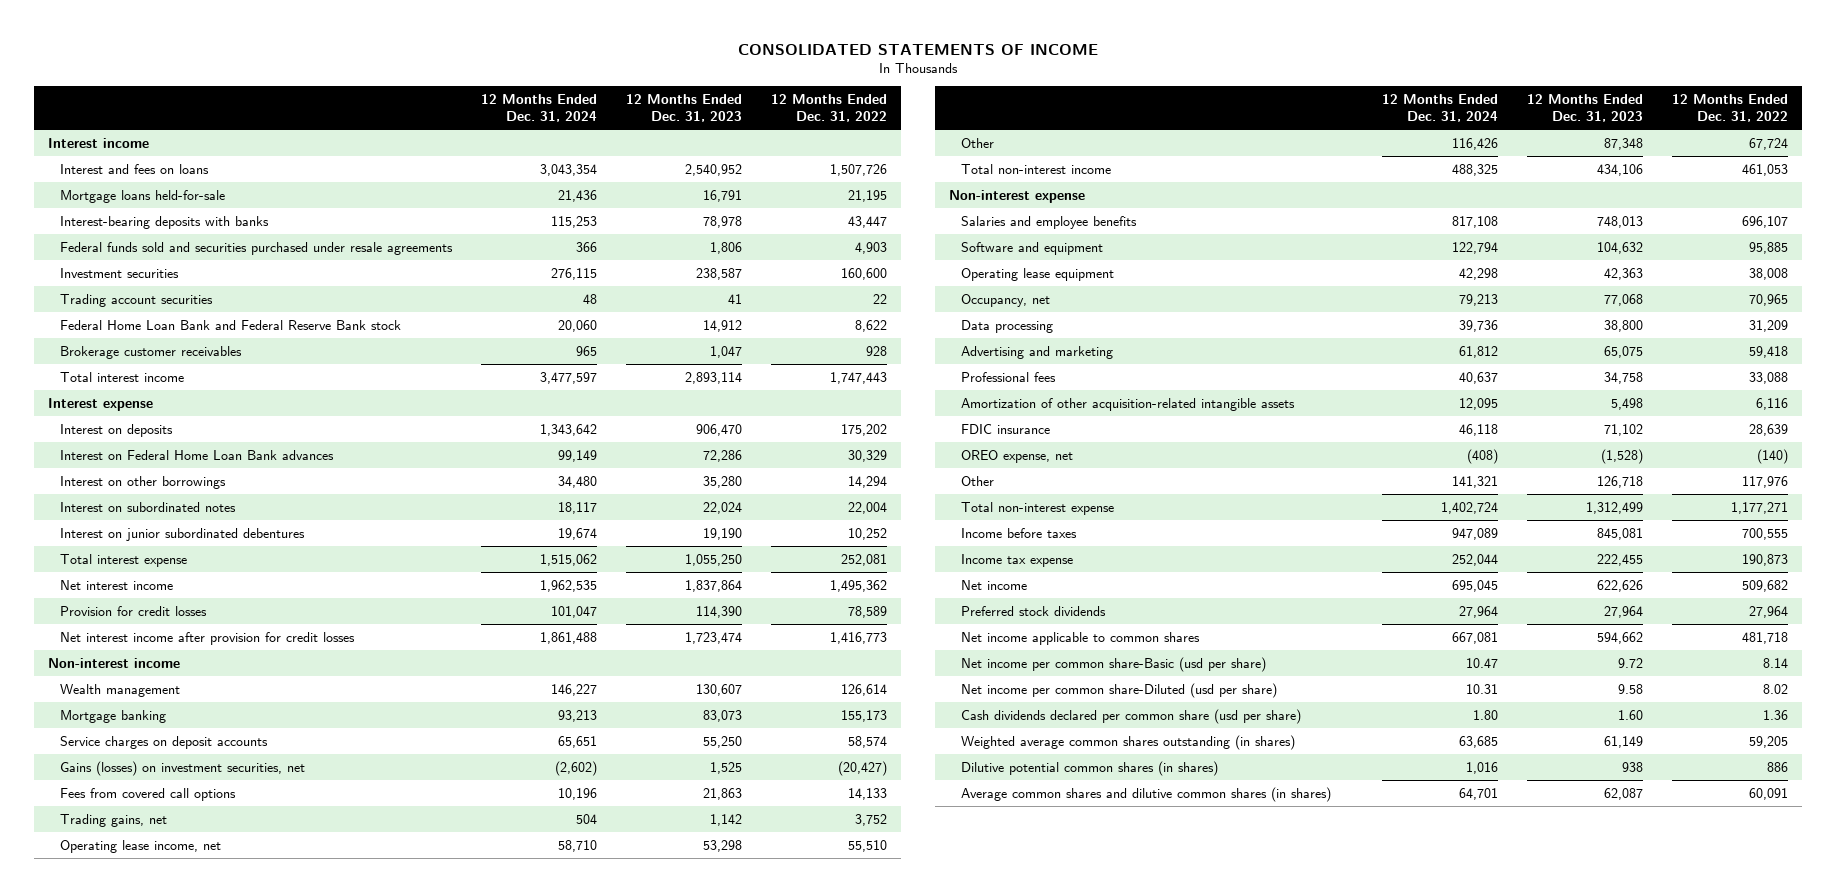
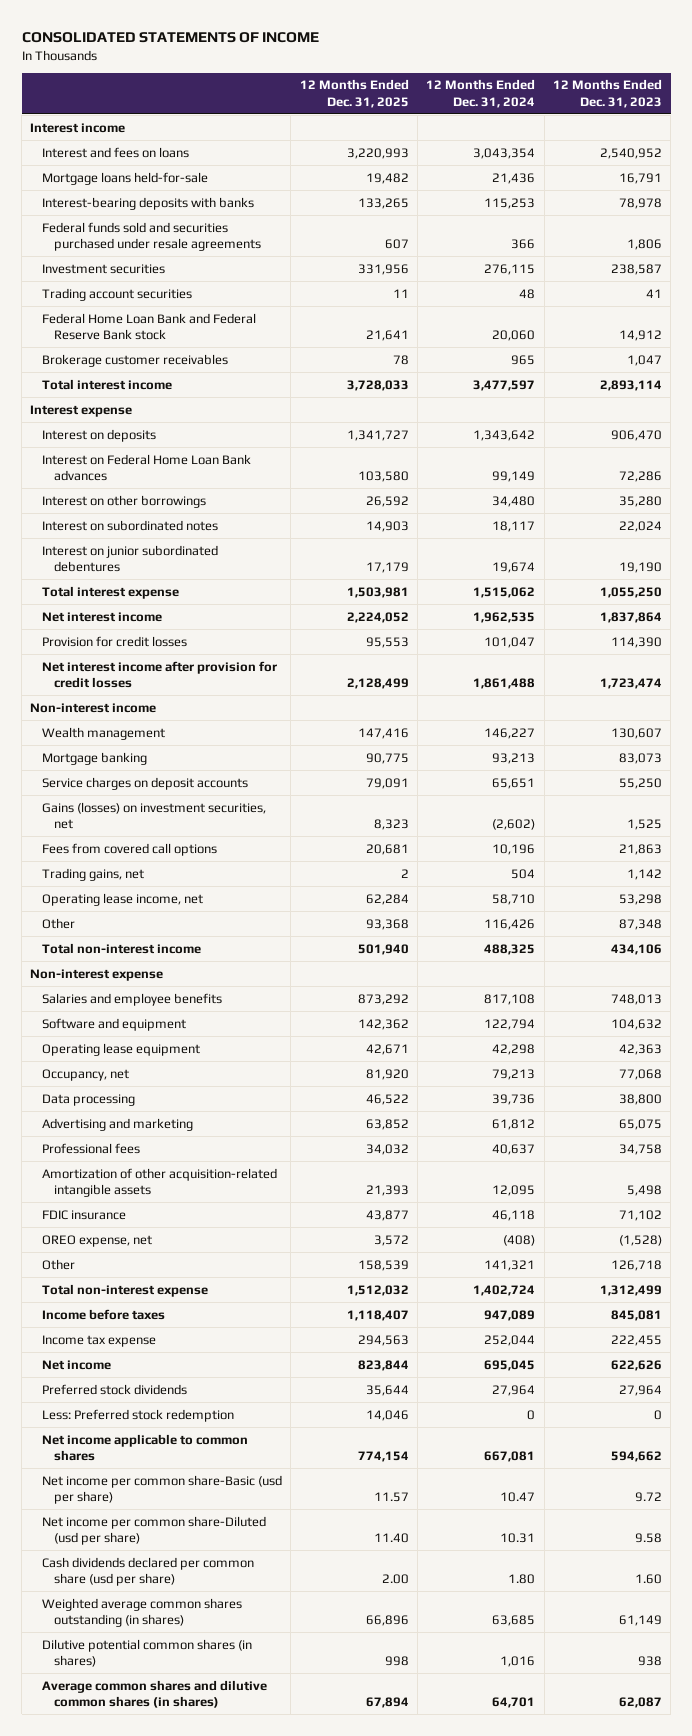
[770,94,887,122] 12 Months Ended Dec. 31, 2022 -> none
none -> [299,79,409,108] 12 Months Ended Dec. 31, 2025
none -> [42,1408,235,1422] Less: Preferred stock redemption

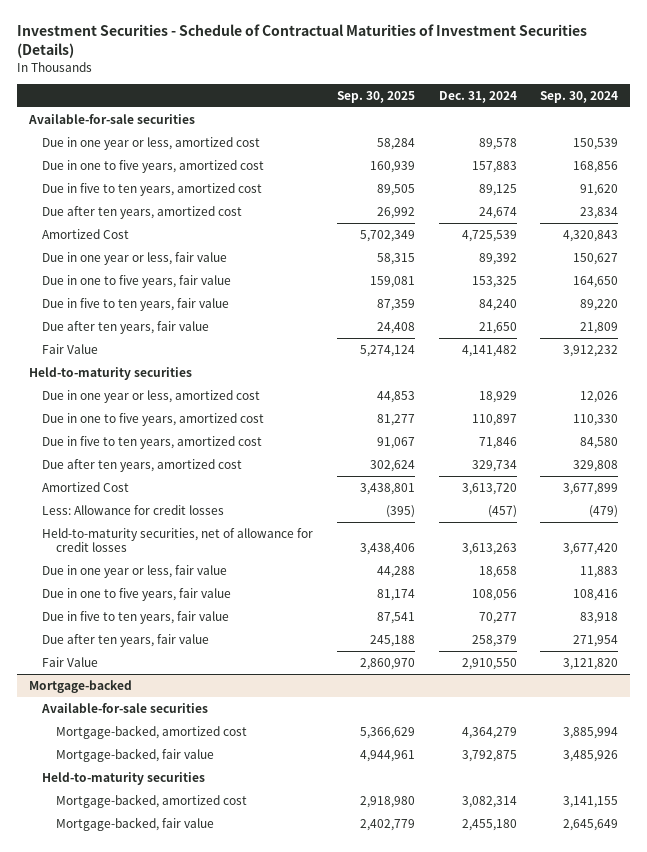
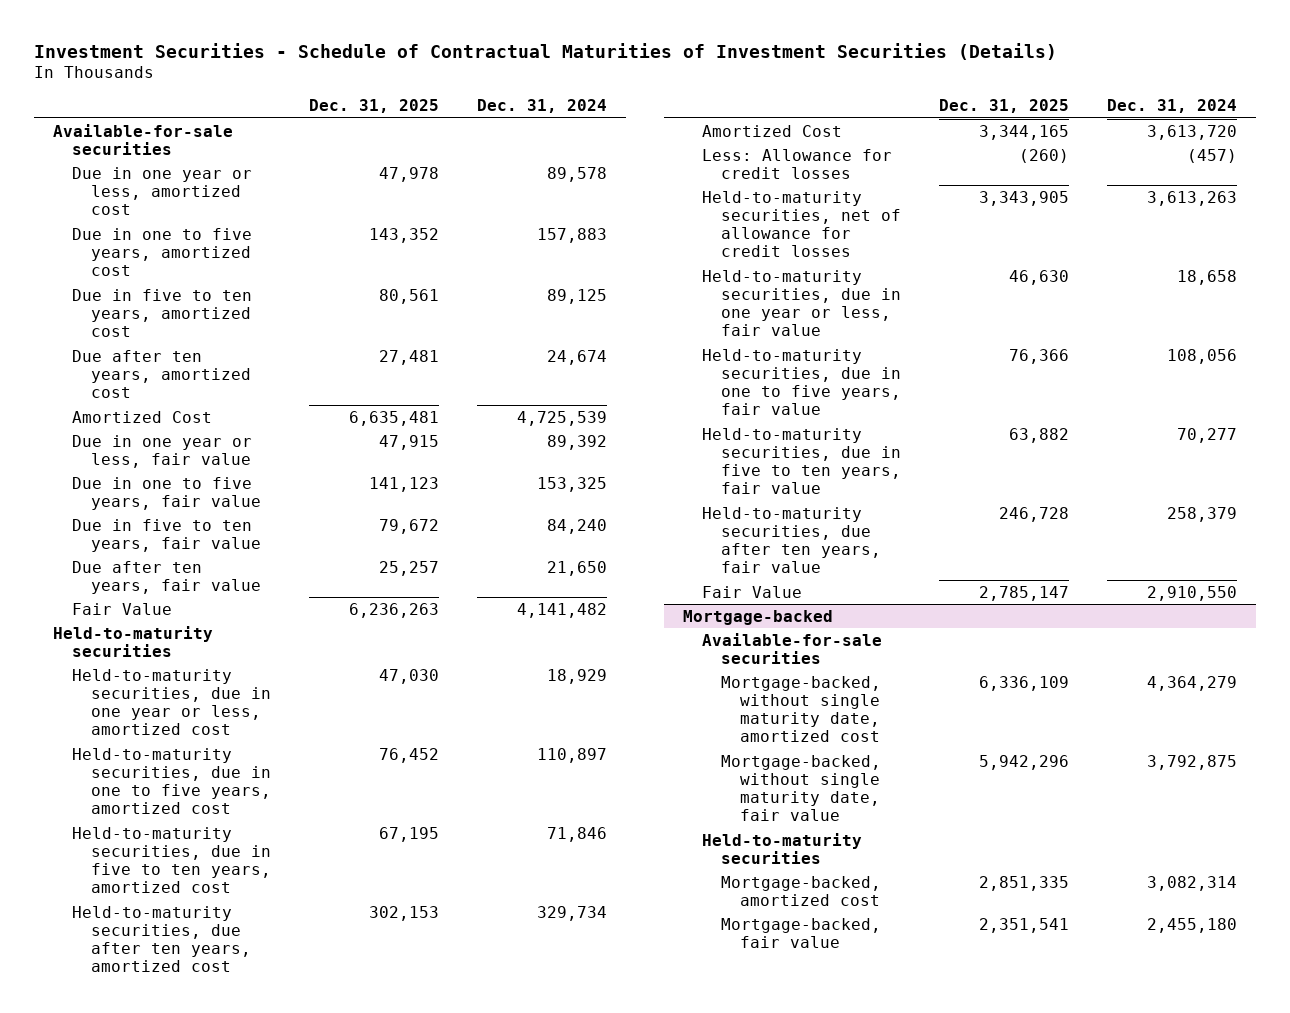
[336,90,415,103] Sep. 30, 2025 -> none
[540,90,619,103] Sep. 30, 2024 -> none
none -> [308,99,439,114] Dec. 31, 2025
[42,389,261,403] Due in one year or less, amortized cost -> [71,668,271,736] Held-to-maturity securities, due in one year or less, amortized cost
[42,412,265,426] Due in one to five years, amortized cost -> [71,747,271,815] Held-to-maturity securities, due in one to five years, amortized cost
[42,435,263,449] Due in five to ten years, amortized cost -> [71,826,271,894] Held-to-maturity securities, due in five to ten years, amortized cost
[42,458,243,472] Due after ten years, amortized cost -> [71,905,251,973] Held-to-maturity securities, due after ten years, amortized cost
[42,564,228,578] Due in one year or less, fair value -> [702,269,902,337] Held-to-maturity securities, due in one year or less, fair value
[42,587,232,601] Due in one to five years, fair value -> [702,348,902,416] Held-to-maturity securities, due in one to five years, fair value
[42,610,230,624] Due in five to ten years, fair value -> [702,427,902,495] Held-to-maturity securities, due in five to ten years, fair value
[42,633,210,647] Due after ten years, fair value -> [702,506,882,574] Held-to-maturity securities, due after ten years, fair value
[55,724,247,739] Mortgage-backed, amortized cost -> [721,675,882,743] Mortgage-backed, without single maturity date, amortized cost
[55,747,214,762] Mortgage-backed, fair value -> [721,754,882,822] Mortgage-backed, without single maturity date, fair value

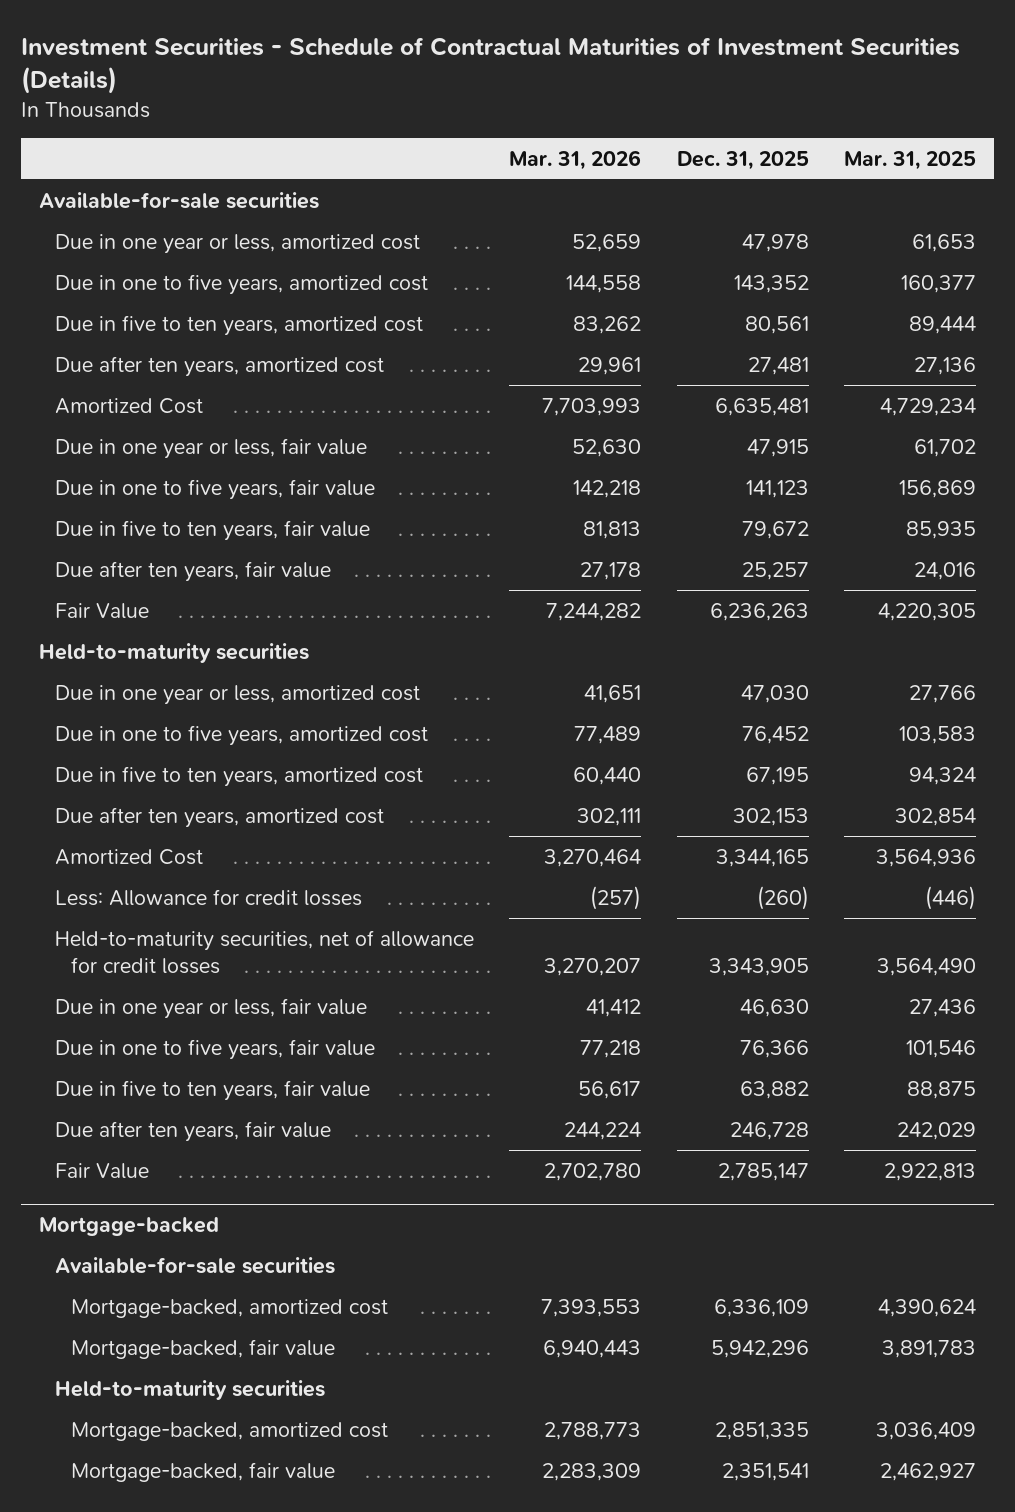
[477,99,608,114] Dec. 31, 2024 -> none
none -> [509,149,642,170] Mar. 31, 2026
none -> [844,150,977,170] Mar. 31, 2025
[71,668,271,736] Held-to-maturity securities, due in one year or less, amortized cost -> [54,684,420,705] Due in one year or less, amortized cost
[71,747,271,815] Held-to-maturity securities, due in one to five years, amortized cost -> [54,724,428,746] Due in one to five years, amortized cost
[71,826,271,894] Held-to-maturity securities, due in five to ten years, amortized cost -> [54,765,423,787] Due in five to ten years, amortized cost
[71,905,251,973] Held-to-maturity securities, due after ten years, amortized cost -> [54,806,384,828] Due after ten years, amortized cost
[702,269,902,337] Held-to-maturity securities, due in one year or less, fair value -> [54,997,367,1019] Due in one year or less, fair value
[702,348,902,416] Held-to-maturity securities, due in one to five years, fair value -> [54,1038,375,1060] Due in one to five years, fair value
[702,427,902,495] Held-to-maturity securities, due in five to ten years, fair value -> [54,1079,370,1101] Due in five to ten years, fair value
[702,506,882,574] Held-to-maturity securities, due after ten years, fair value -> [54,1120,331,1142] Due after ten years, fair value
[721,675,882,743] Mortgage-backed, without single maturity date, amortized cost -> [70,1298,388,1318] Mortgage-backed, amortized cost
[721,754,882,822] Mortgage-backed, without single maturity date, fair value -> [70,1338,335,1359] Mortgage-backed, fair value

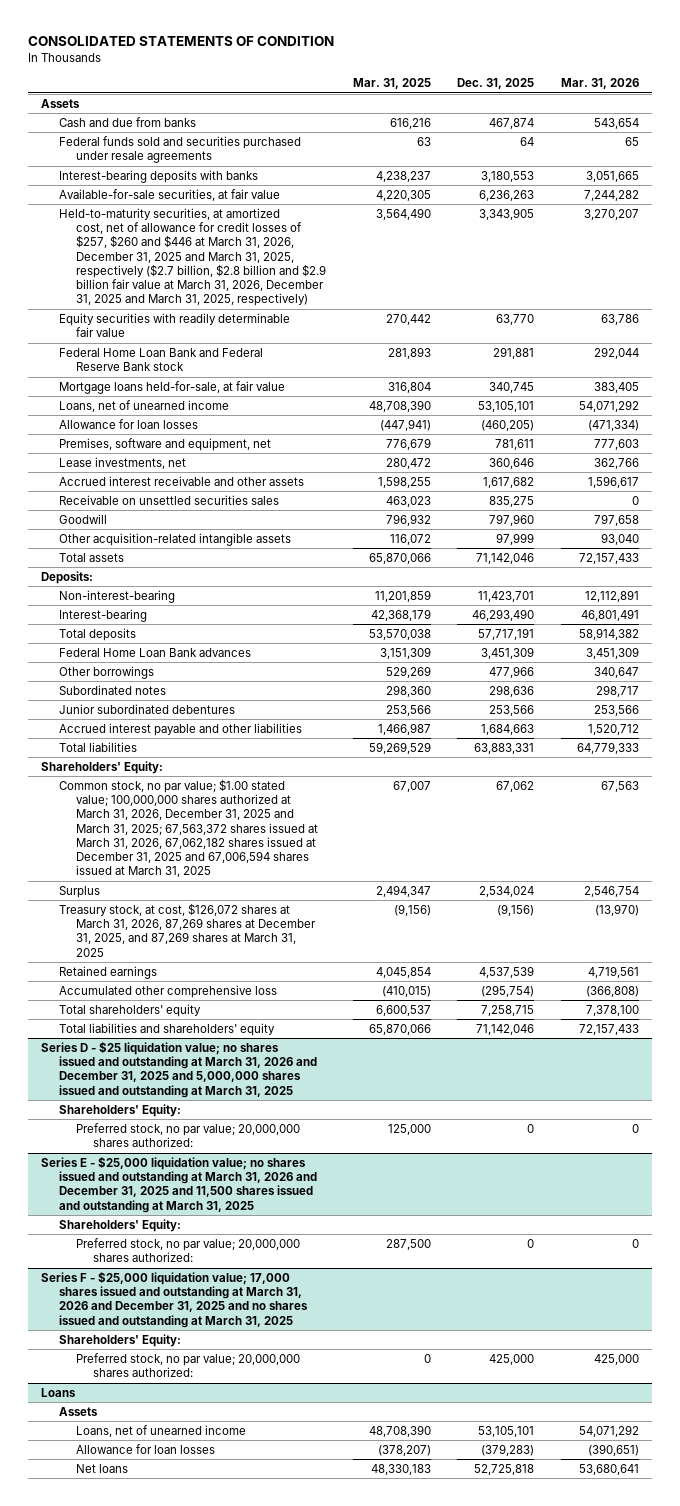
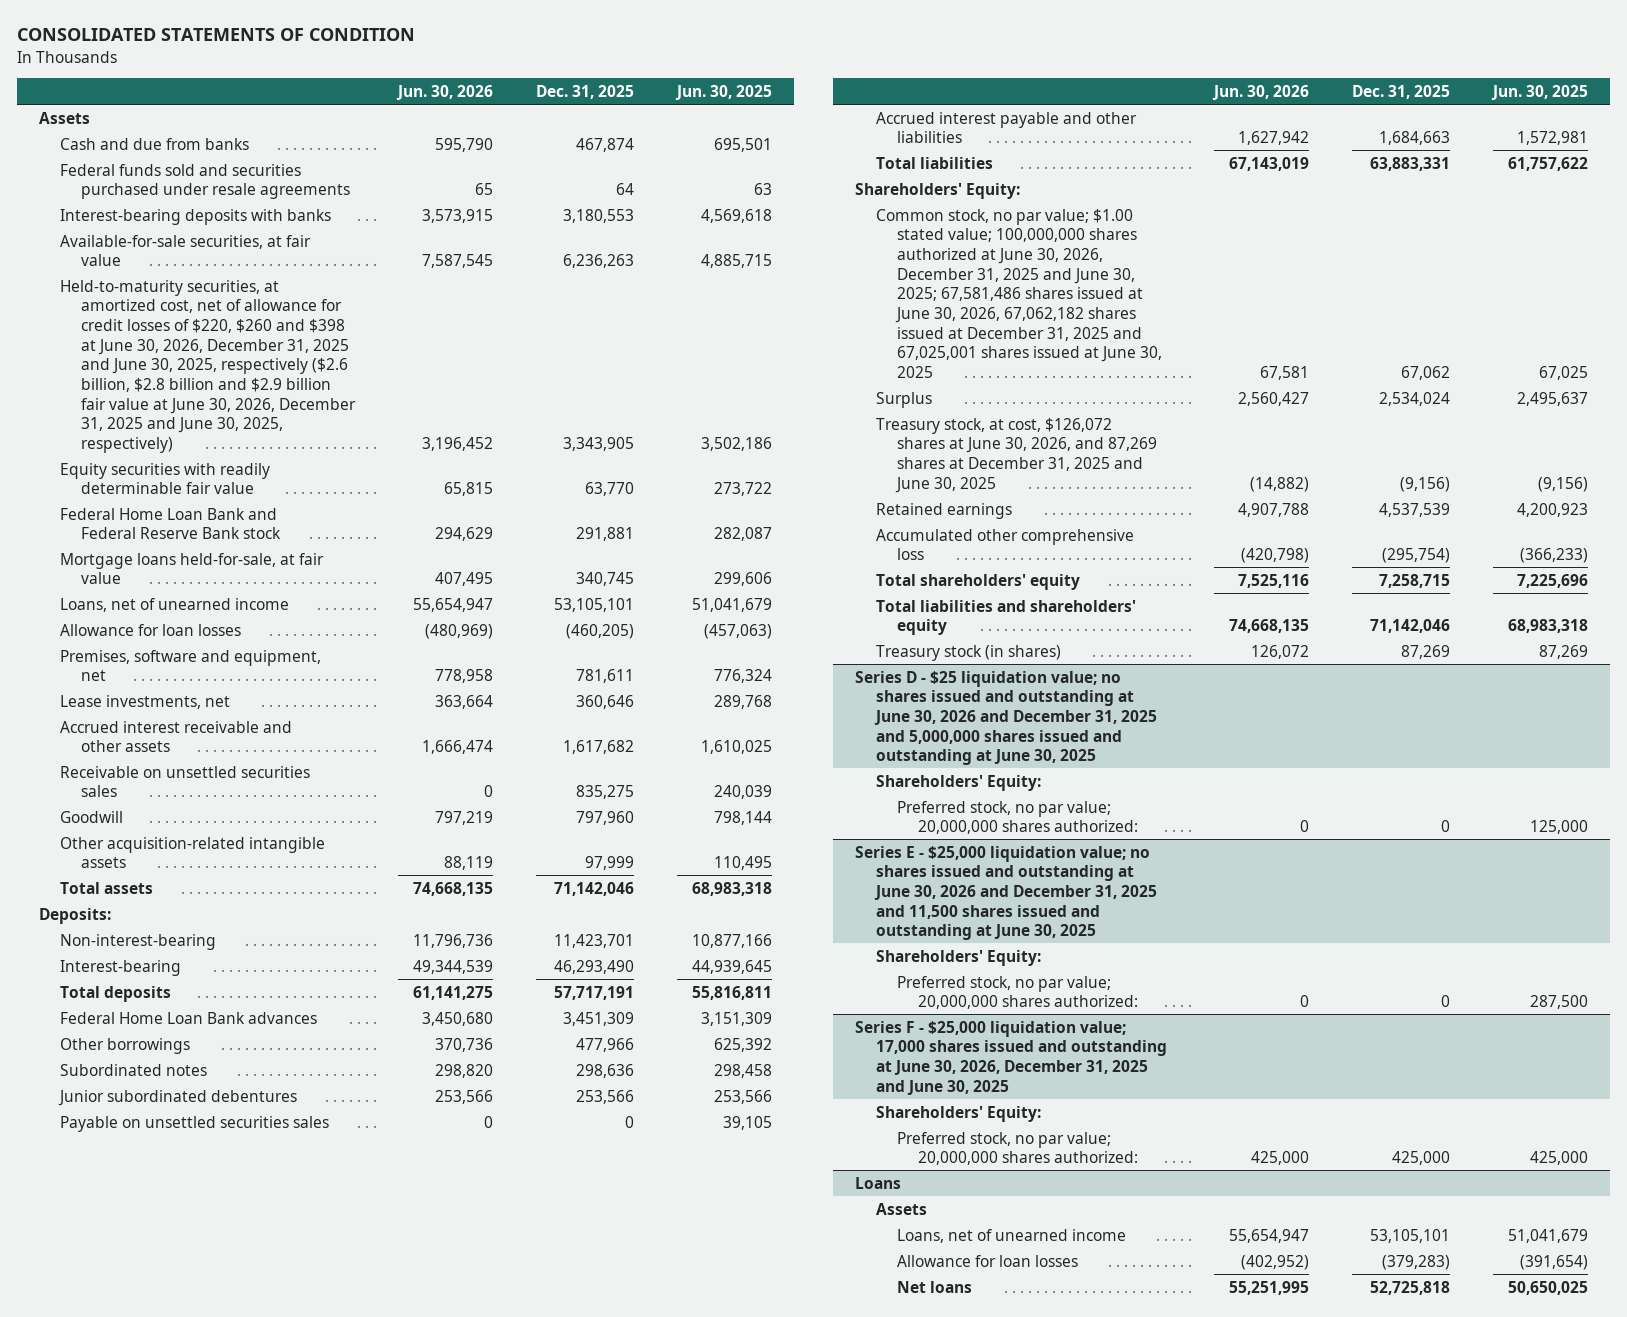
[352,78,431,90] Mar. 31, 2025 -> none
[561,78,640,90] Mar. 31, 2026 -> none
none -> [396,84,494,100] Jun. 30, 2026
none -> [675,84,773,100] Jun. 30, 2025
[58,207,327,307] Held-to-maturity securities, at amortized cost, net of allowance for credit losses of $257, $260 and $446 at March 31, 2026, December 31, 2025 and March 31, 2025, respectively ($2.7 billion, $2.8 billion and $2.9 billion fair value at March 31, 2026, December 31, 2025 and March 31, 2025, respectively) -> [59,279,357,453] Held-to-maturity securities, at amortized cost, net of allowance for credit losses of $220, $260 and $398 at June 30, 2026, December 31, 2025 and June 30, 2025, respectively ($2.6 billion, $2.8 billion and $2.9 billion fair value at June 30, 2026, December 31, 2025 and June 30, 2025, respectively)
none -> [59,1115,329,1132] Payable on unsettled securities sales
[58,778,319,878] Common stock, no par value; $1.00 stated value; 100,000,000 shares authorized at March 31, 2026, December 31, 2025 and March 31, 2025; 67,563,372 shares issued at March 31, 2026, 67,062,182 shares issued at December 31, 2025 and 67,006,594 shares issued at March 31, 2025 -> [875,208,1162,378] Common stock, no par value; $1.00 stated value; 100,000,000 shares authorized at June 30, 2026, December 31, 2025 and June 30, 2025; 67,581,486 shares issued at June 30, 2026, 67,062,182 shares issued at December 31, 2025 and 67,025,001 shares issued at June 30, 2025
[58,902,317,957] Treasury stock, at cost, $126,072 shares at March 31, 2026, 87,269 shares at December 31, 2025, and 87,269 shares at March 31, 2025 -> [875,417,1157,493] Treasury stock, at cost, $126,072 shares at June 30, 2026, and 87,269 shares at December 31, 2025 and June 30, 2025
none -> [875,644,1061,661] Treasury stock (in shares)
[41,1040,317,1098] Series D - $25 liquidation value; no shares issued and outstanding at March 31, 2026 and December 31, 2025 and 5,000,000 shares issued and outstanding at March 31, 2025 -> [854,670,1157,766] Series D - $25 liquidation value; no shares issued and outstanding at June 30, 2026 and December 31, 2025 and 5,000,000 shares issued and outstanding at June 30, 2025
[41,1155,317,1213] Series E - $25,000 liquidation value; no shares issued and outstanding at March 31, 2026 and December 31, 2025 and 11,500 shares issued and outstanding at March 31, 2025 -> [854,845,1157,941] Series E - $25,000 liquidation value; no shares issued and outstanding at June 30, 2026 and December 31, 2025 and 11,500 shares issued and outstanding at June 30, 2025
[41,1270,308,1328] Series F - $25,000 liquidation value; 17,000 shares issued and outstanding at March 31, 2026 and December 31, 2025 and no shares issued and outstanding at March 31, 2025 -> [854,1020,1167,1095] Series F - $25,000 liquidation value; 17,000 shares issued and outstanding at June 30, 2026, December 31, 2025 and June 30, 2025

